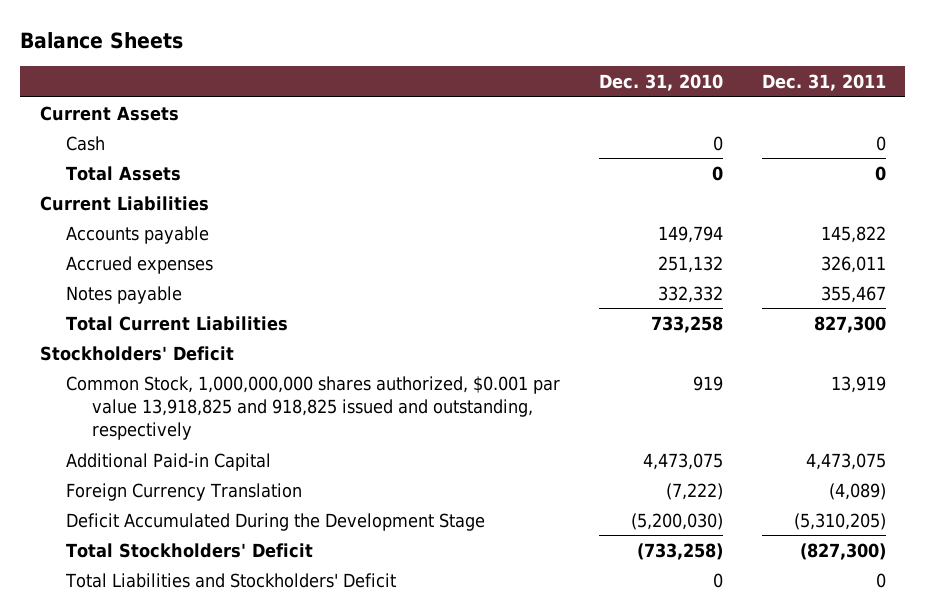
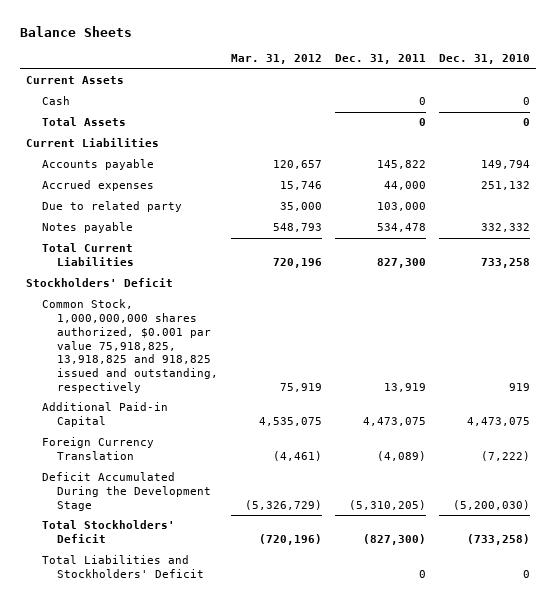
none -> [230,54,322,65] Mar. 31, 2012
[820,255,886,273] 326,011 -> [383,181,426,191] 44,000
none -> [41,201,182,213] Due to related party
[820,285,886,303] 355,467 -> [376,223,426,233] 534,478
[65,375,560,440] Common Stock, 1,000,000,000 shares authorized, $0.001 par value 13,918,825 and 918,825 issued and outstanding, respectively -> [41,299,218,393] Common Stock, 1,000,000,000 shares authorized, $0.001 par value 75,918,825, 13,918,825 and 918,825 issued and outstanding, respectively

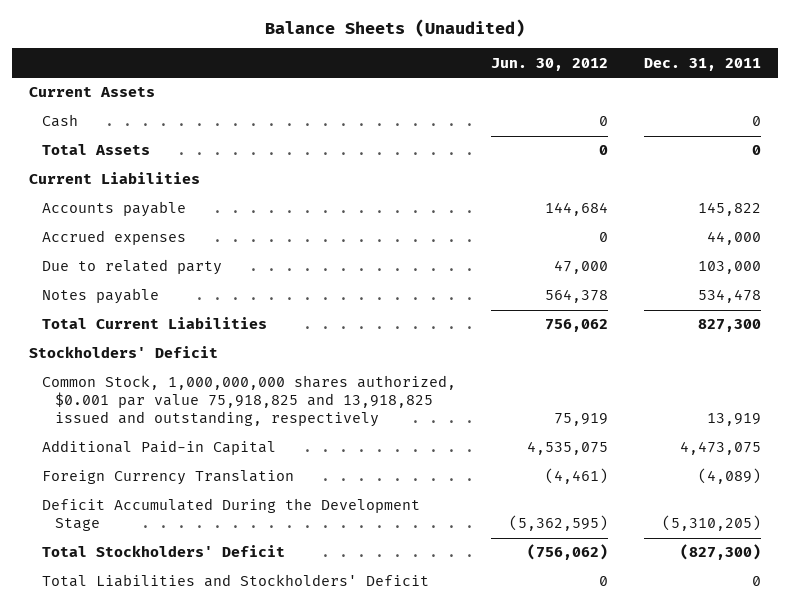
[19,25,132,37] Balance Sheets -> [264,19,525,38] Balance Sheets (Unaudited)
[230,54,322,65] Mar. 31, 2012 -> none
[438,54,530,65] Dec. 31, 2010 -> none
none -> [491,57,609,71] Jun. 30, 2012
[41,299,218,393] Common Stock, 1,000,000,000 shares authorized, $0.001 par value 75,918,825, 13,918,825 and 918,825 issued and outstanding, respectively -> [42,375,457,428] Common Stock, 1,000,000,000 shares authorized, $0.001 par value 75,918,825 and 13,918,825 issued and outstanding, respectively

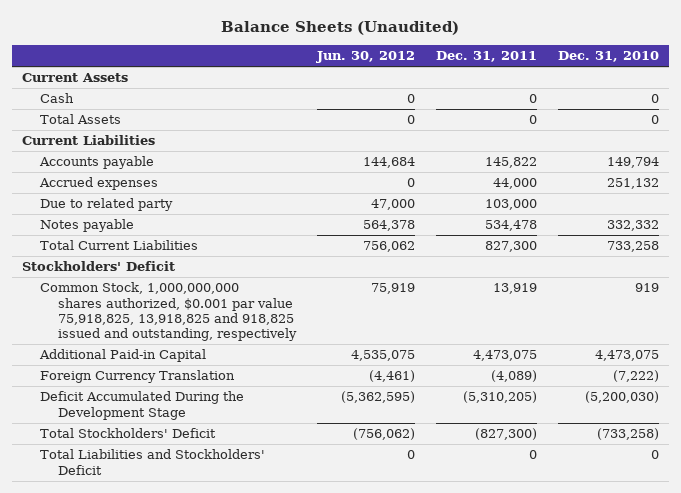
none -> [557,51,659,63] Dec. 31, 2010
[42,375,457,428] Common Stock, 1,000,000,000 shares authorized, $0.001 par value 75,918,825 and 13,918,825 issued and outstanding, respectively -> [40,282,297,342] Common Stock, 1,000,000,000 shares authorized, $0.001 par value 75,918,825, 13,918,825 and 918,825 issued and outstanding, respectively

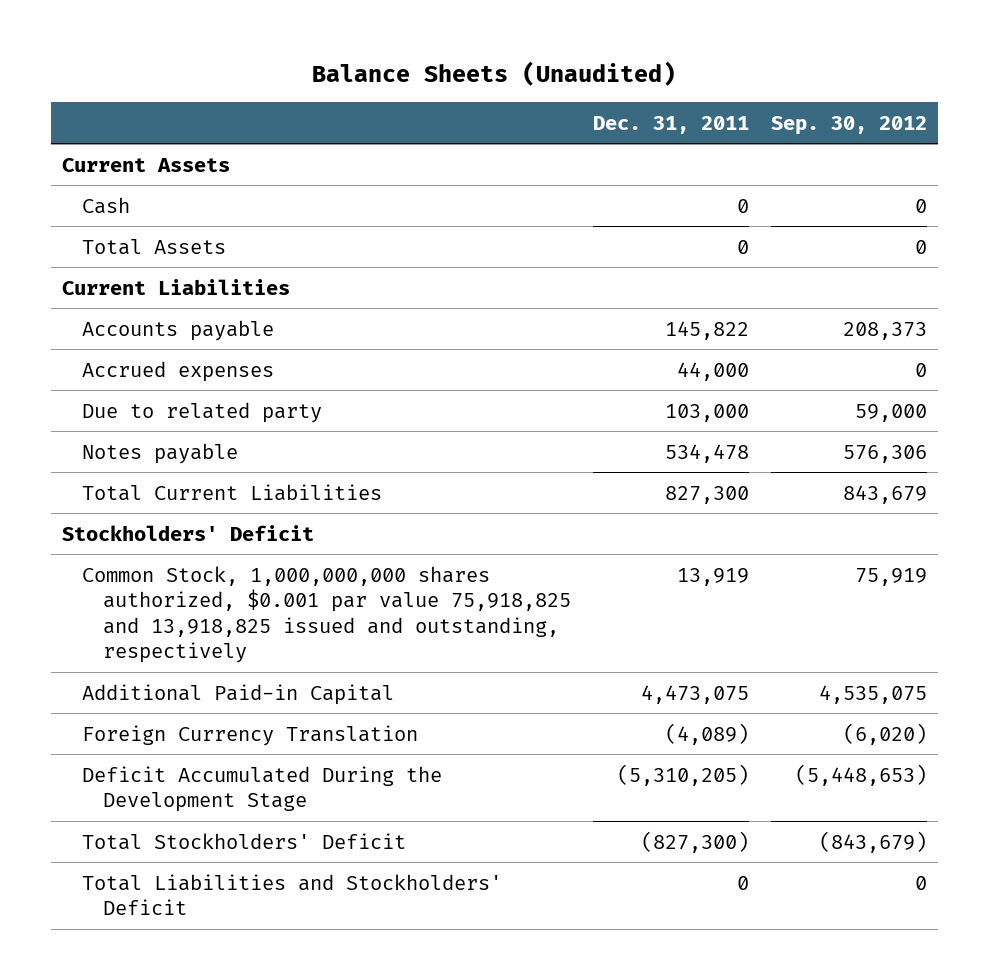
[315,51,415,64] Jun. 30, 2012 -> none
[557,51,659,63] Dec. 31, 2010 -> none
none -> [770,115,927,135] Sep. 30, 2012
[40,282,297,342] Common Stock, 1,000,000,000 shares authorized, $0.001 par value 75,918,825, 13,918,825 and 918,825 issued and outstanding, respectively -> [82,565,571,664] Common Stock, 1,000,000,000 shares authorized, $0.001 par value 75,918,825 and 13,918,825 issued and outstanding, respectively

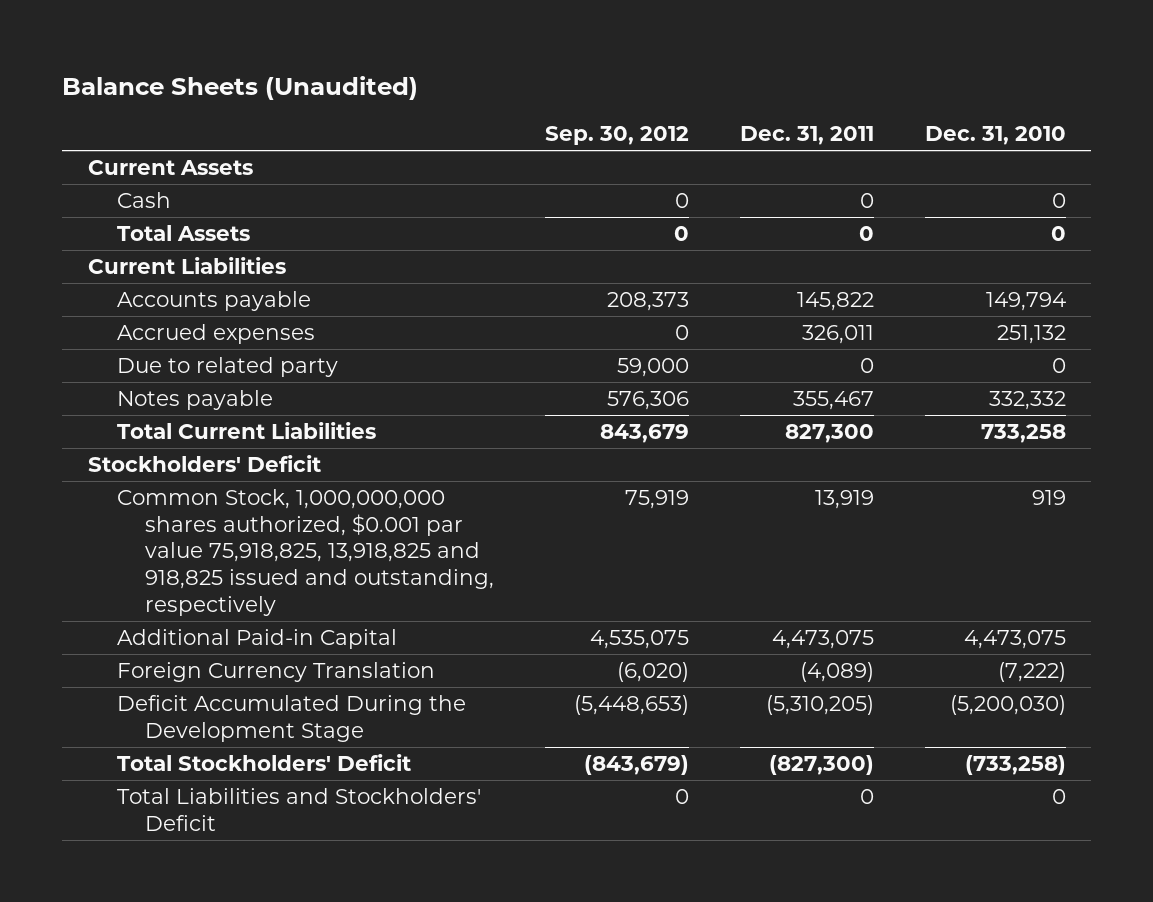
none -> [924,125,1066,145] Dec. 31, 2010
[676,361,749,381] 44,000 -> [801,325,874,345] 326,011
[664,403,749,422] 103,000 -> [859,358,874,374] 0
[664,443,749,463] 534,478 -> [792,391,874,411] 355,467
[82,565,571,664] Common Stock, 1,000,000,000 shares authorized, $0.001 par value 75,918,825 and 13,918,825 issued and outstanding, respectively -> [116,489,495,616] Common Stock, 1,000,000,000 shares authorized, $0.001 par value 75,918,825, 13,918,825 and 918,825 issued and outstanding, respectively

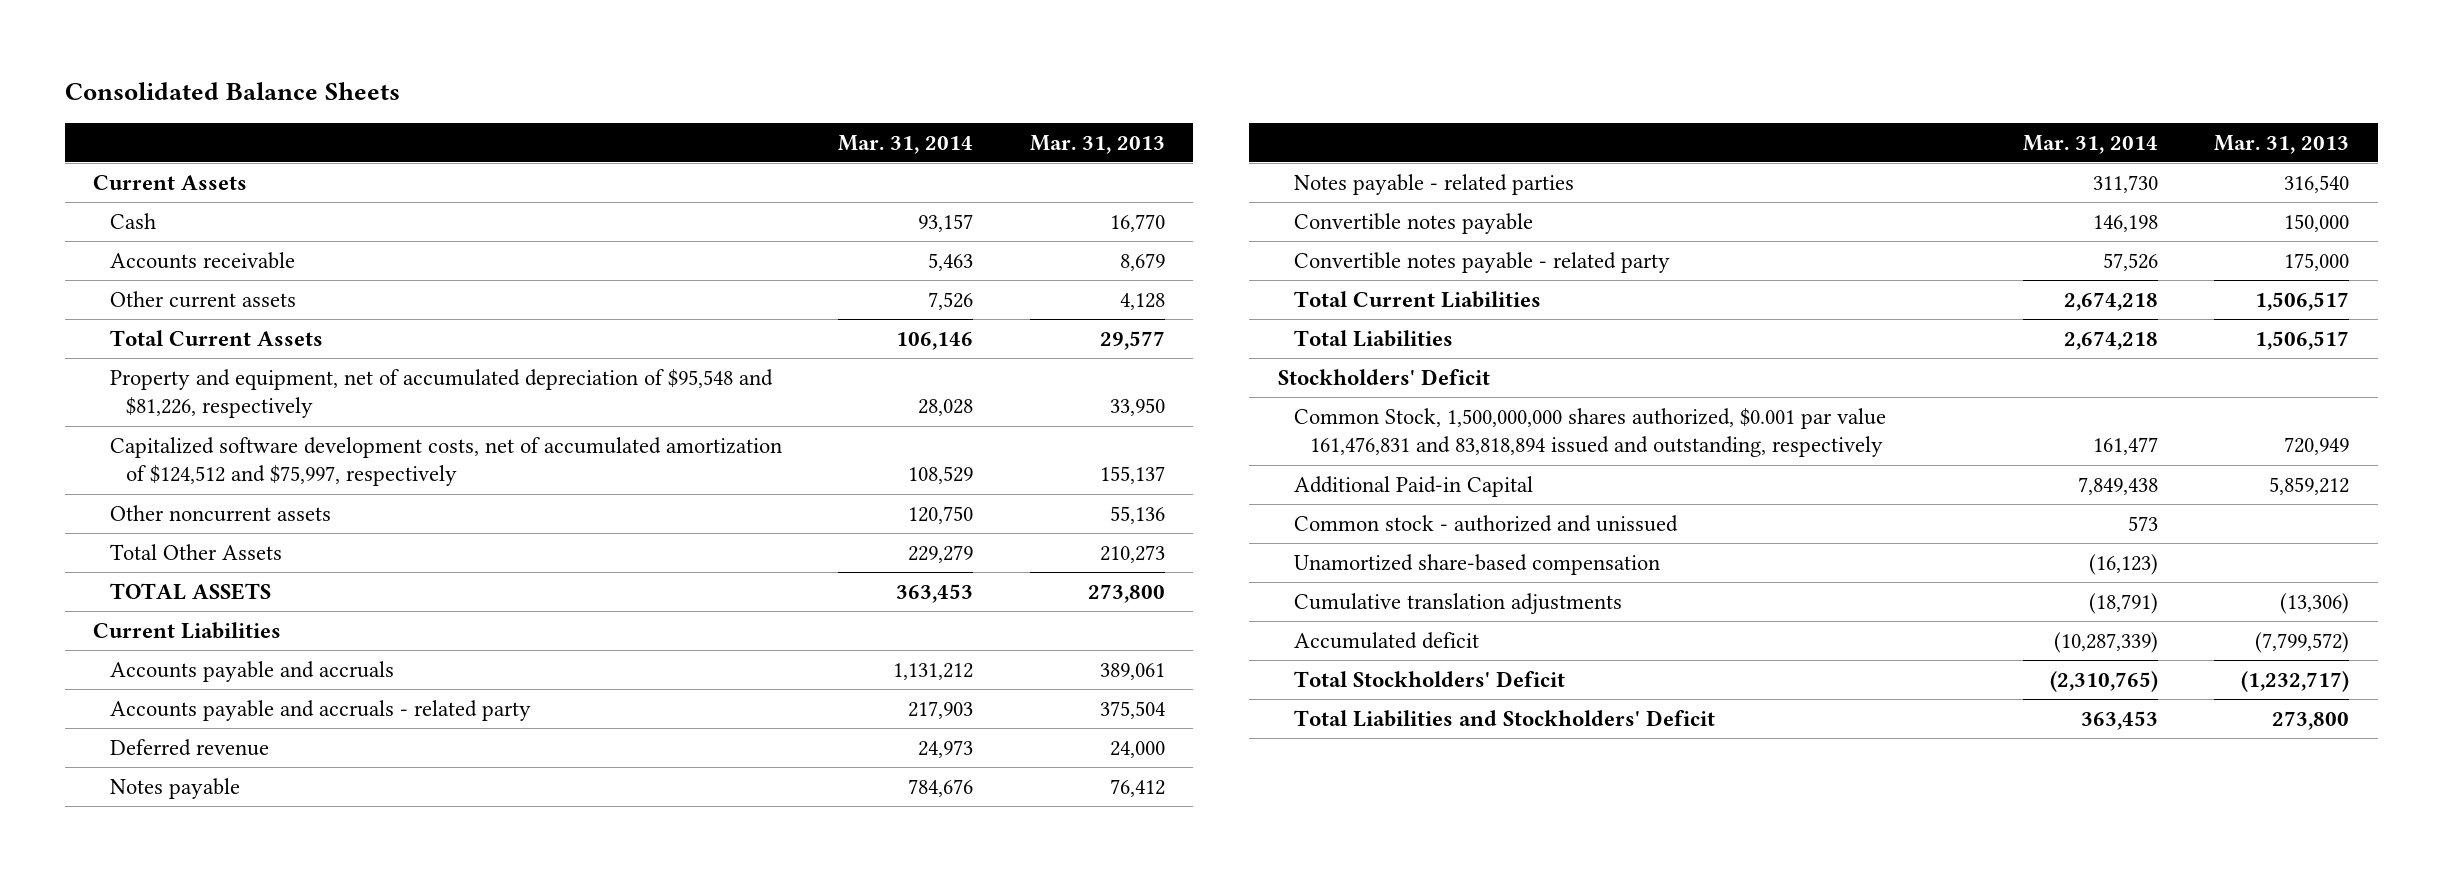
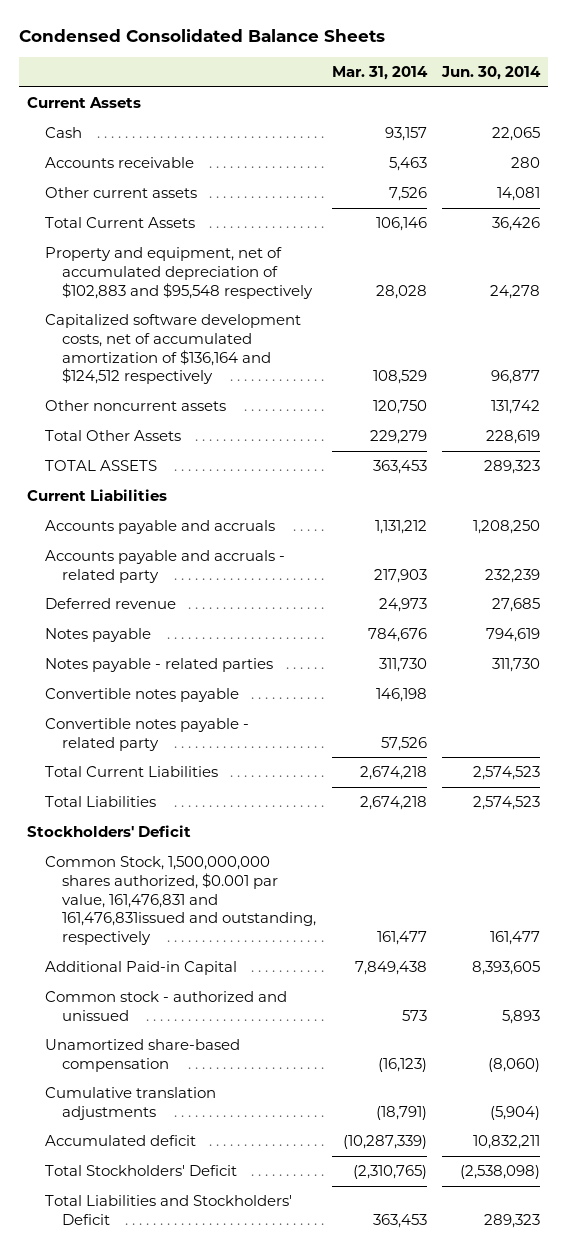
[65,82,401,101] Consolidated Balance Sheets -> [18,28,385,42] Condensed Consolidated Balance Sheets
[1029,134,1165,154] Mar. 31, 2013 -> none
none -> [441,65,542,80] Jun. 30, 2014
[109,368,773,419] Property and equipment, net of accumulated depreciation of $95,548 and $81,226, respectively -> [44,247,314,299] Property and equipment, net of accumulated depreciation of $102,883 and $95,548 respectively
[109,436,782,487] Capitalized software development costs, net of accumulated amortization of $124,512 and $75,997, respectively -> [44,314,301,385] Capitalized software development costs, net of accumulated amortization of $136,164 and $124,512 respectively
[1293,407,1886,458] Common Stock, 1,500,000,000 shares authorized, $0.001 par value 161,476,831 and 83,818,894 issued and outstanding, respectively -> [44,856,317,946] Common Stock, 1,500,000,000 shares authorized, $0.001 par value, 161,476,831 and 161,476,831issued and outstanding, respectively

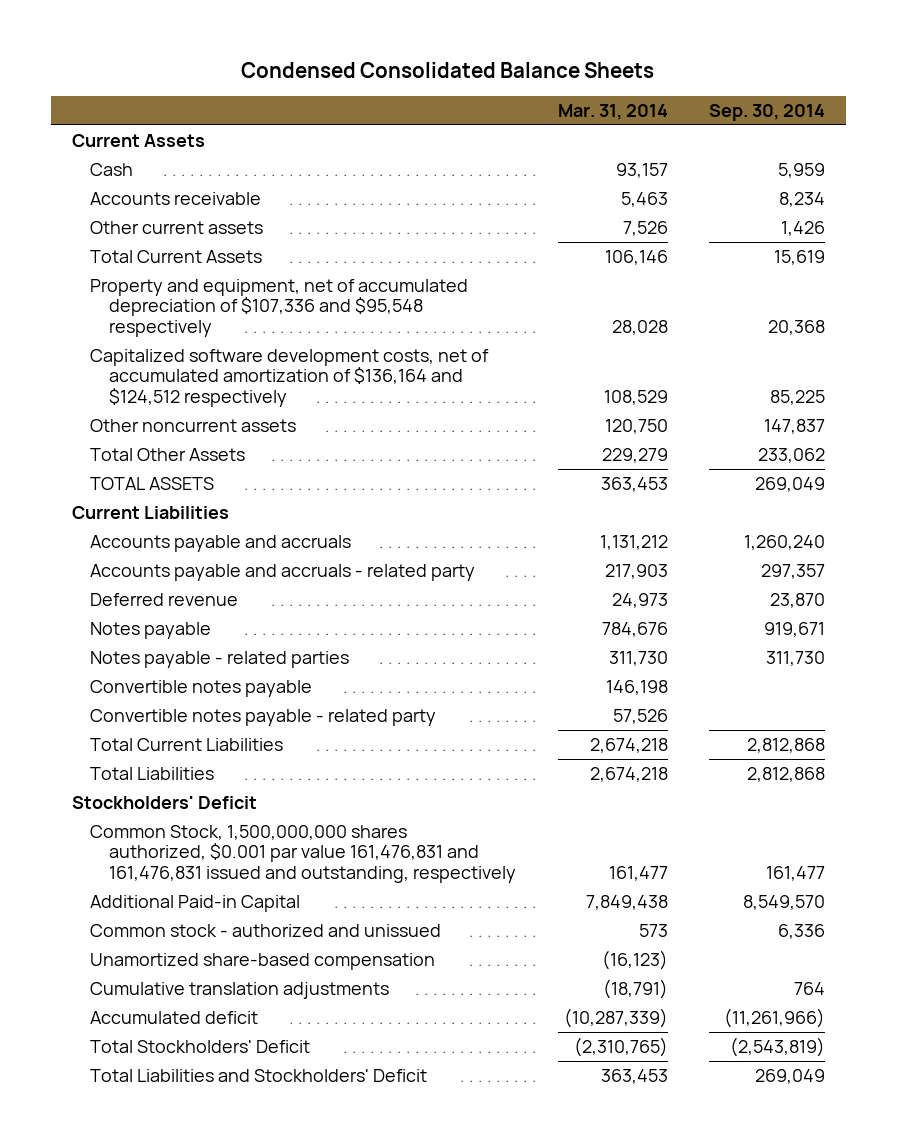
[441,65,542,80] Jun. 30, 2014 -> none
none -> [709,104,826,122] Sep. 30, 2014
[44,247,314,299] Property and equipment, net of accumulated depreciation of $102,883 and $95,548 respectively -> [90,278,469,337] Property and equipment, net of accumulated depreciation of $107,336 and $95,548 respectively
[44,856,317,946] Common Stock, 1,500,000,000 shares authorized, $0.001 par value, 161,476,831 and 161,476,831issued and outstanding, respectively -> [90,824,516,883] Common Stock, 1,500,000,000 shares authorized, $0.001 par value 161,476,831 and 161,476,831 issued and outstanding, respectively

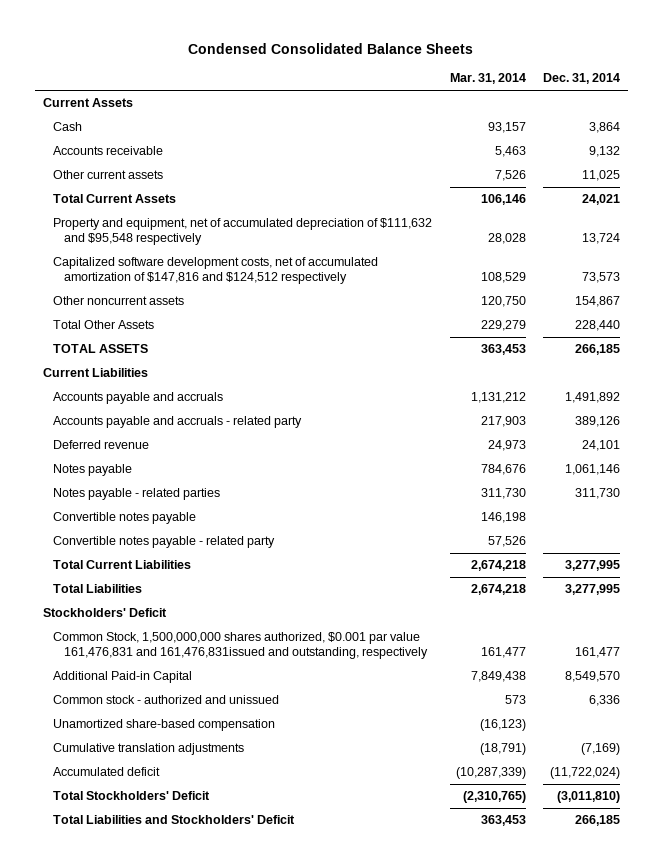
[709,104,826,122] Sep. 30, 2014 -> none
none -> [542,73,620,85] Dec. 31, 2014
[90,278,469,337] Property and equipment, net of accumulated depreciation of $107,336 and $95,548 respectively -> [53,218,433,246] Property and equipment, net of accumulated depreciation of $111,632 and $95,548 respectively
[90,348,490,407] Capitalized software development costs, net of accumulated amortization of $136,164 and $124,512 respectively -> [53,257,379,285] Capitalized software development costs, net of accumulated amortization of $147,816 and $124,512 respectively
[90,824,516,883] Common Stock, 1,500,000,000 shares authorized, $0.001 par value 161,476,831 and 161,476,831 issued and outstanding, respectively -> [53,632,428,660] Common Stock, 1,500,000,000 shares authorized, $0.001 par value 161,476,831 and 161,476,831issued and outstanding, respectively

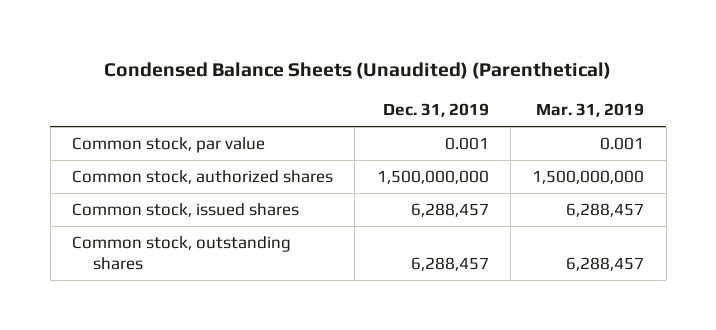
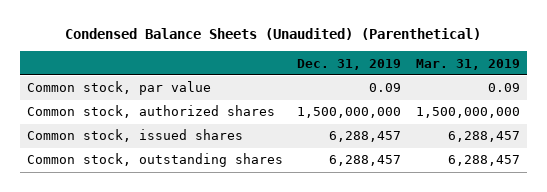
[444,137,489,151] 0.001 -> [369,83,402,93] 0.09
[600,137,645,151] 0.001 -> [487,83,520,93] 0.09

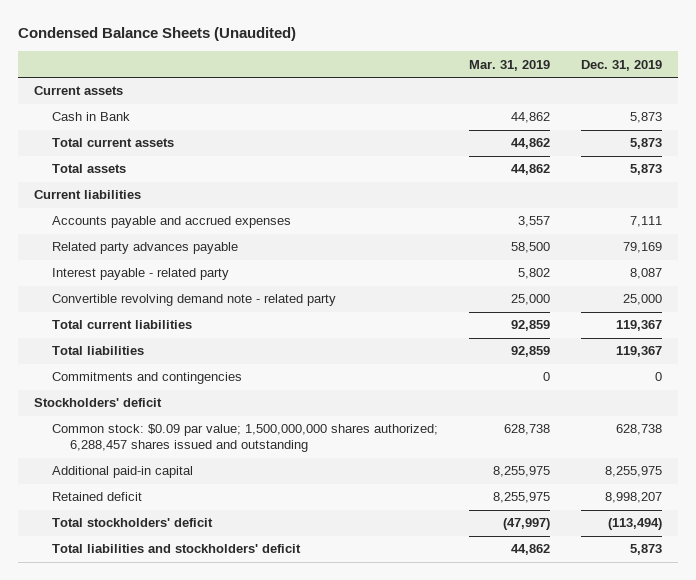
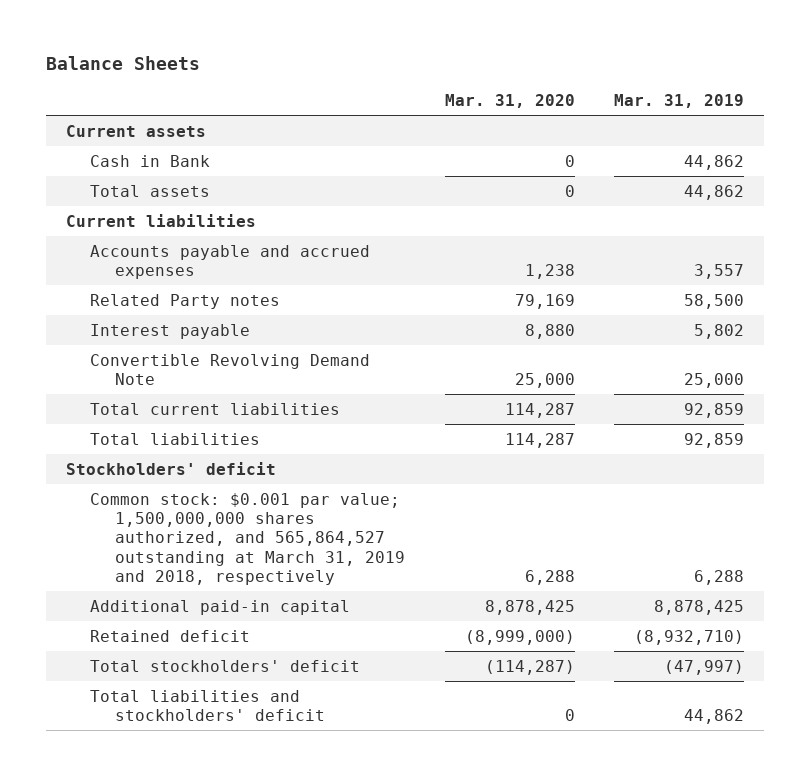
[18,27,297,42] Condensed Balance Sheets (Unaudited) -> [45,55,200,70] Balance Sheets
[581,59,663,71] Dec. 31, 2019 -> none
none -> [444,93,575,108] Mar. 31, 2020
[52,138,175,148] Total current assets -> none
[52,242,239,255] Related party advances payable -> [90,293,281,309] Related Party notes
[52,268,230,281] Interest payable - related party -> [90,323,251,339] Interest payable
[52,294,337,307] Convertible revolving demand note - related party -> [90,353,371,385] Convertible Revolving Demand Note
[52,372,243,385] Commitments and contingencies -> none
[52,424,439,453] Common stock: $0.09 par value; 1,500,000,000 shares authorized; 6,288,457 shares issued and outstanding -> [90,492,405,586] Common stock: $0.001 par value; 1,500,000,000 shares authorized, and 565,864,527 outstanding at March 31, 2019 and 2018, respectively
[504,424,551,436] 628,738 -> [694,570,745,586] 6,288
[493,466,551,478] 8,255,975 -> [654,599,745,615] 8,878,425
[493,492,551,504] 8,255,975 -> [634,629,745,645] (8,932,710)

